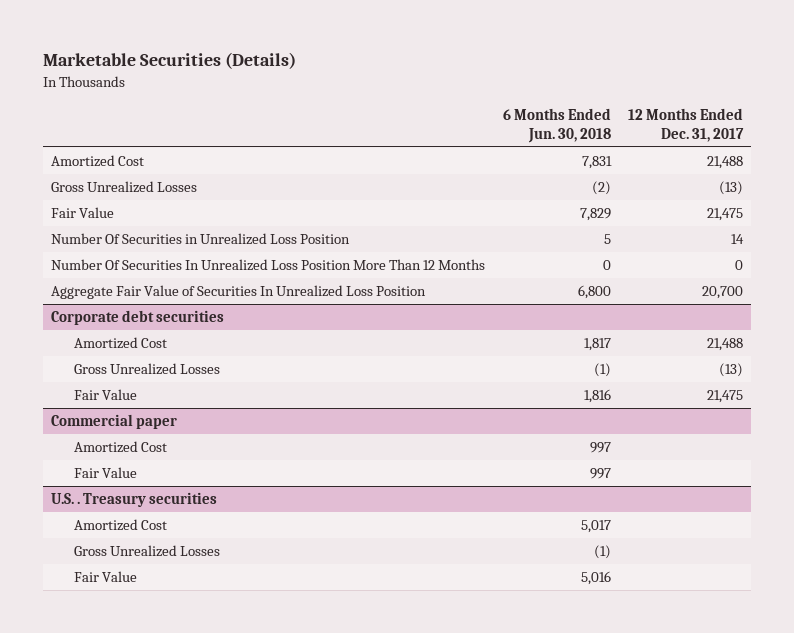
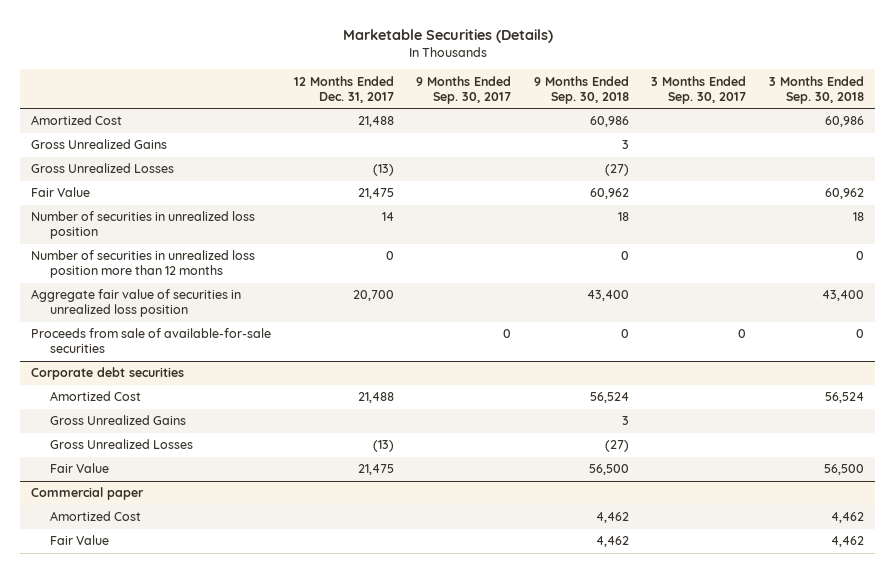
[502,107,611,143] 6 Months Ended Jun. 30, 2018 -> none
none -> [416,75,512,104] 9 Months Ended Sep. 30, 2017
none -> [533,75,629,104] 9 Months Ended Sep. 30, 2018
none -> [651,75,747,104] 3 Months Ended Sep. 30, 2017
none -> [768,75,864,104] 3 Months Ended Sep. 30, 2018
none -> [31,139,168,150] Gross Unrealized Gains
[51,233,351,246] Number Of Securities in Unrealized Loss Position -> [31,211,256,240] Number of securities in unrealized loss position
[51,259,486,272] Number Of Securities In Unrealized Loss Position More Than 12 Months -> [31,250,256,279] Number of securities in unrealized loss position more than 12 months
[51,285,427,300] Aggregate Fair Value of Securities In Unrealized Loss Position -> [31,289,242,318] Aggregate fair value of securities in unrealized loss position
none -> [31,328,272,354] Proceeds from sale of available-for-sale securities
none -> [50,415,187,426] Gross Unrealized Gains
[51,492,218,508] U.S. . Treasury securities -> none
[74,519,168,532] Amortized Cost -> none
[74,545,221,558] Gross Unrealized Losses -> none
[74,571,138,583] Fair Value -> none

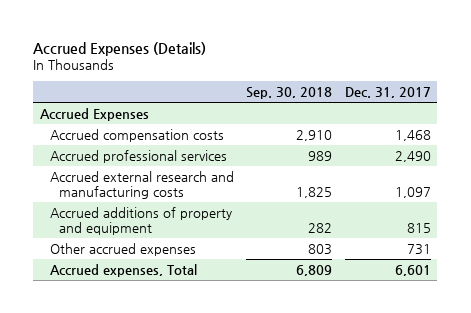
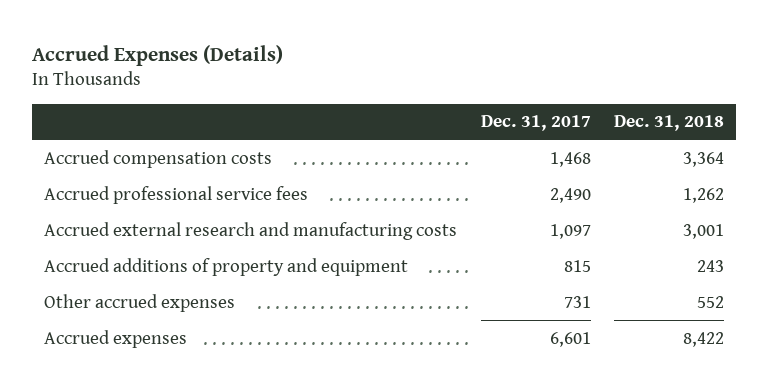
[246,86,333,99] Sep. 30, 2018 -> none
none -> [614,115,725,132] Dec. 31, 2018
[39,107,149,121] Accrued Expenses -> none
[49,149,227,163] Accrued professional services -> [44,185,309,204] Accrued professional service fees
[49,263,197,277] Accrued expenses, Total -> [44,329,188,348] Accrued expenses

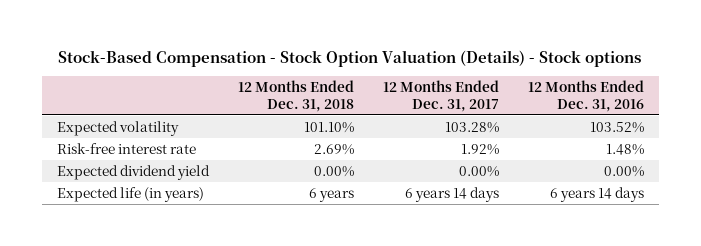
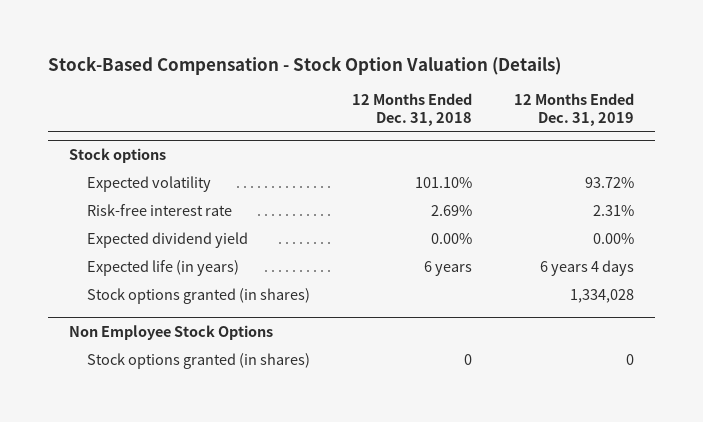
[58,50,642,68] Stock-Based Compensation - Stock Option Valuation (Details) - Stock options -> [48,56,562,76] Stock-Based Compensation - Stock Option Valuation (Details)
[382,80,499,112] 12 Months Ended Dec. 31, 2017 -> none
[528,80,645,112] 12 Months Ended Dec. 31, 2016 -> none
none -> [513,93,634,126] 12 Months Ended Dec. 31, 2019
none -> [69,148,167,164] Stock options
none -> [86,288,310,305] Stock options granted (in shares)
none -> [69,325,274,341] Non Employee Stock Options
none -> [86,353,310,370] Stock options granted (in shares)

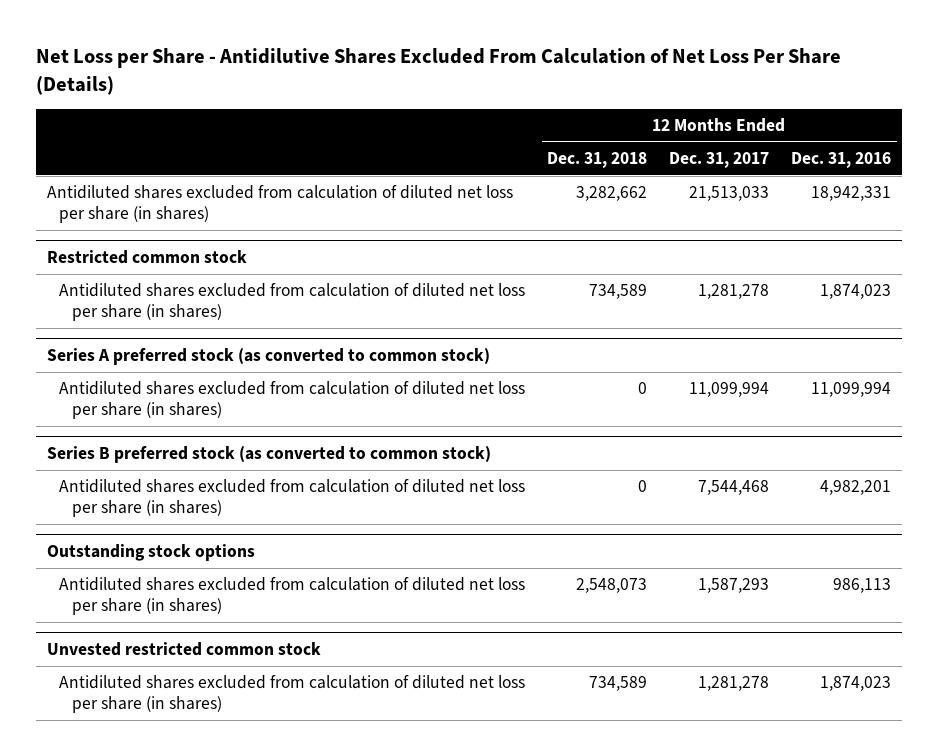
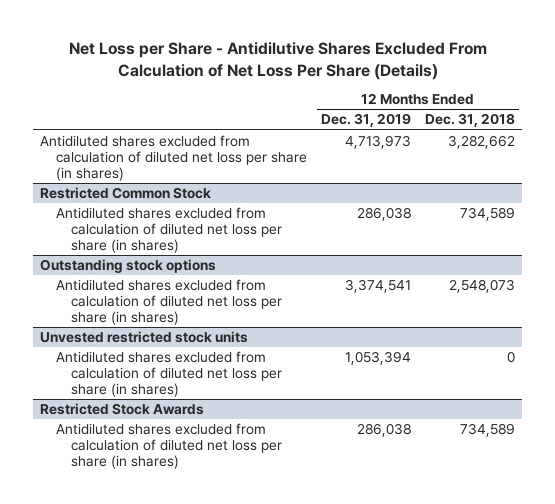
[669,151,770,168] Dec. 31, 2017 -> none
[791,151,892,168] Dec. 31, 2016 -> none
none -> [320,113,411,128] Dec. 31, 2019
[46,249,247,264] Restricted common stock -> [40,186,212,199] Restricted Common Stock
[46,347,490,365] Series A preferred stock (as converted to common stock) -> none
[59,381,526,420] Antidiluted shares excluded from calculation of diluted net loss per share (in shares) -> none
[46,445,491,463] Series B preferred stock (as converted to common stock) -> none
[59,479,526,518] Antidiluted shares excluded from calculation of diluted net loss per share (in shares) -> none
none -> [40,330,249,343] Unvested restricted stock units
none -> [55,350,283,397] Antidiluted shares excluded from calculation of diluted net loss per share (in shares)
[46,641,321,656] Unvested restricted common stock -> [40,402,205,415] Restricted Stock Awards

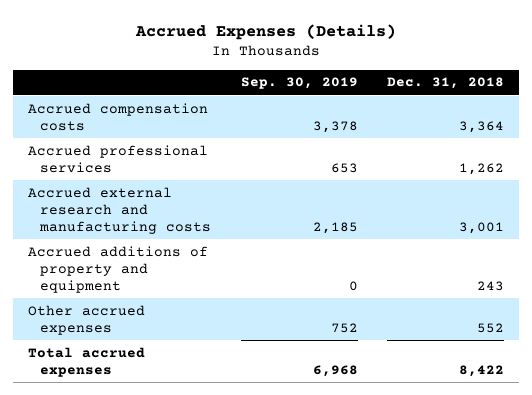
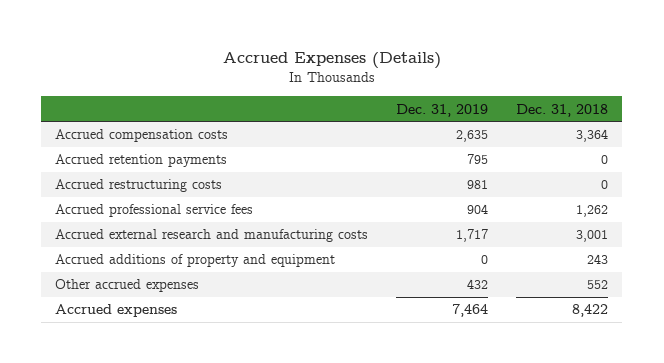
[240,77,358,90] Sep. 30, 2019 -> none
none -> [396,103,489,117] Dec. 31, 2019
none -> [55,154,228,168] Accrued retention payments
none -> [55,179,223,193] Accrued restructuring costs
[27,144,208,173] Accrued professional services -> [55,204,254,218] Accrued professional service fees
[27,346,145,377] Total accrued expenses -> [55,304,178,318] Accrued expenses

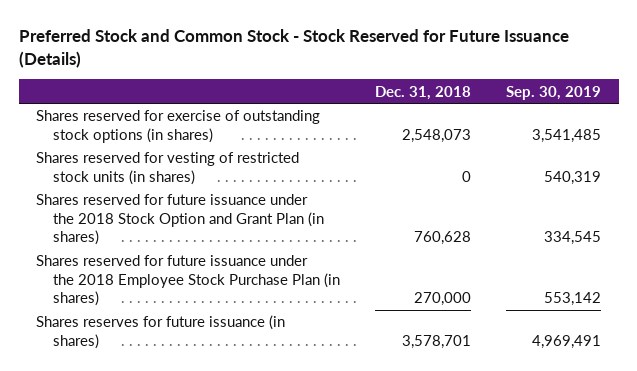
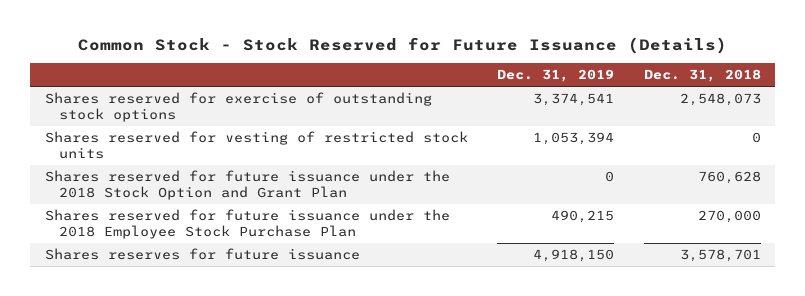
[18,28,569,68] Preferred Stock and Common Stock - Stock Reserved for Future Issuance (Details) -> [77,37,727,55] Common Stock - Stock Reserved for Future Issuance (Details)
[506,85,602,100] Sep. 30, 2019 -> none
none -> [497,69,615,83] Dec. 31, 2019
[36,110,321,143] Shares reserved for exercise of outstanding stock options (in shares) -> [44,92,432,122] Shares reserved for exercise of outstanding stock options
[36,152,300,185] Shares reserved for vesting of restricted stock units (in shares) -> [44,131,468,159] Shares reserved for vesting of restricted stock units
[36,194,324,246] Shares reserved for future issuance under the 2018 Stock Option and Grant Plan (in shares) -> [44,170,450,200] Shares reserved for future issuance under the 2018 Stock Option and Grant Plan
[36,255,340,307] Shares reserved for future issuance under the 2018 Employee Stock Purchase Plan (in shares) -> [44,209,450,239] Shares reserved for future issuance under the 2018 Employee Stock Purchase Plan
[36,315,286,349] Shares reserves for future issuance (in shares) -> [44,248,360,261] Shares reserves for future issuance

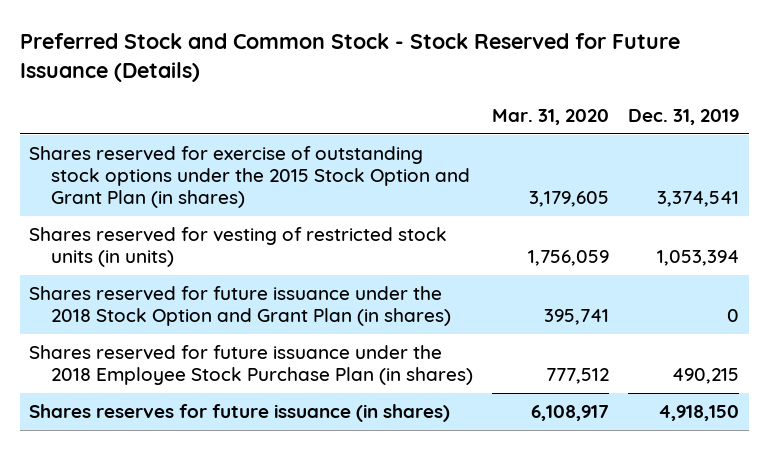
[77,37,727,55] Common Stock - Stock Reserved for Future Issuance (Details) -> [19,32,680,83] Preferred Stock and Common Stock - Stock Reserved for Future Issuance (Details)
[643,69,761,83] Dec. 31, 2018 -> none
none -> [491,109,609,126] Mar. 31, 2020
[44,92,432,122] Shares reserved for exercise of outstanding stock options -> [29,146,470,209] Shares reserved for exercise of outstanding stock options under the 2015 Stock Option and Grant Plan (in shares)
[44,131,468,159] Shares reserved for vesting of restricted stock units -> [29,227,448,268] Shares reserved for vesting of restricted stock units (in units)
[44,170,450,200] Shares reserved for future issuance under the 2018 Stock Option and Grant Plan -> [29,286,451,327] Shares reserved for future issuance under the 2018 Stock Option and Grant Plan (in shares)
[44,209,450,239] Shares reserved for future issuance under the 2018 Employee Stock Purchase Plan -> [29,345,473,386] Shares reserved for future issuance under the 2018 Employee Stock Purchase Plan (in shares)
[44,248,360,261] Shares reserves for future issuance -> [29,404,451,423] Shares reserves for future issuance (in shares)

